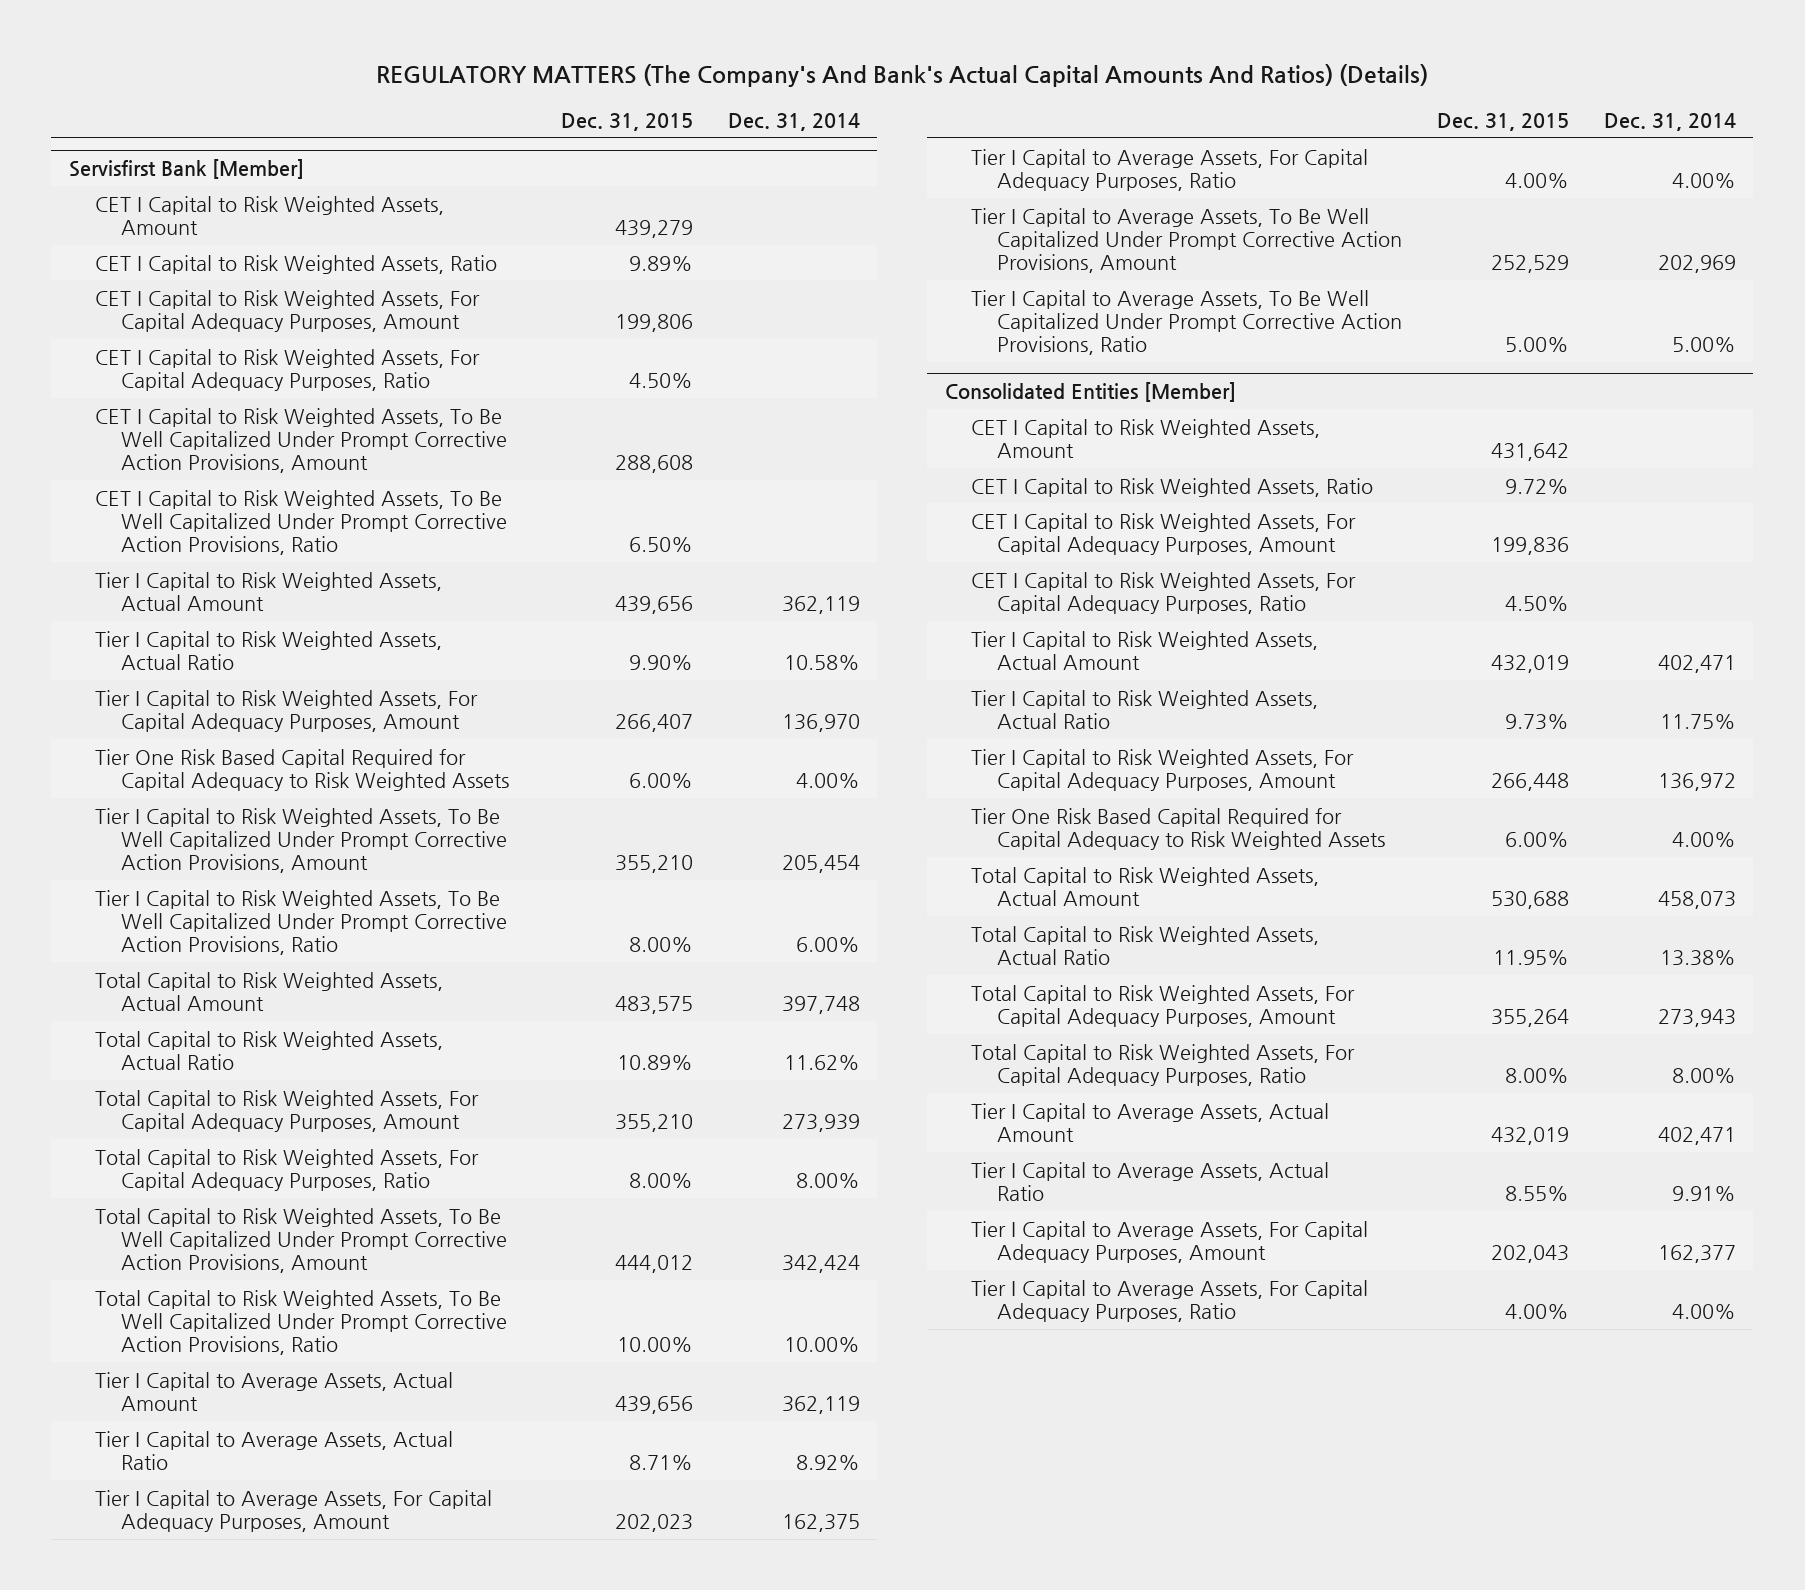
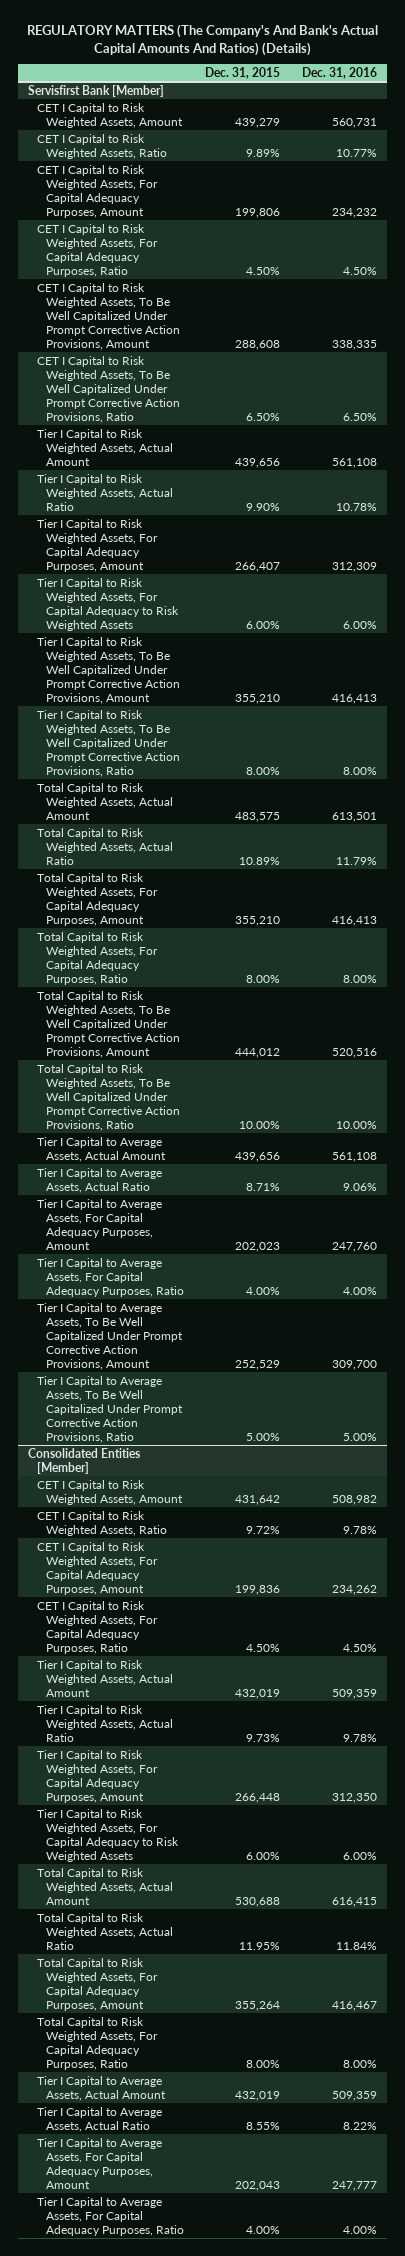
[727,113,860,132] Dec. 31, 2014 -> none
none -> [301,66,377,79] Dec. 31, 2016
[94,748,510,791] Tier One Risk Based Capital Required for Capital Adequacy to Risk Weighted Assets -> [37,577,180,631] Tier I Capital to Risk Weighted Assets, For Capital Adequacy to Risk Weighted Assets
[970,807,1386,850] Tier One Risk Based Capital Required for Capital Adequacy to Risk Weighted Assets -> [37,1808,180,1862] Tier I Capital to Risk Weighted Assets, For Capital Adequacy to Risk Weighted Assets

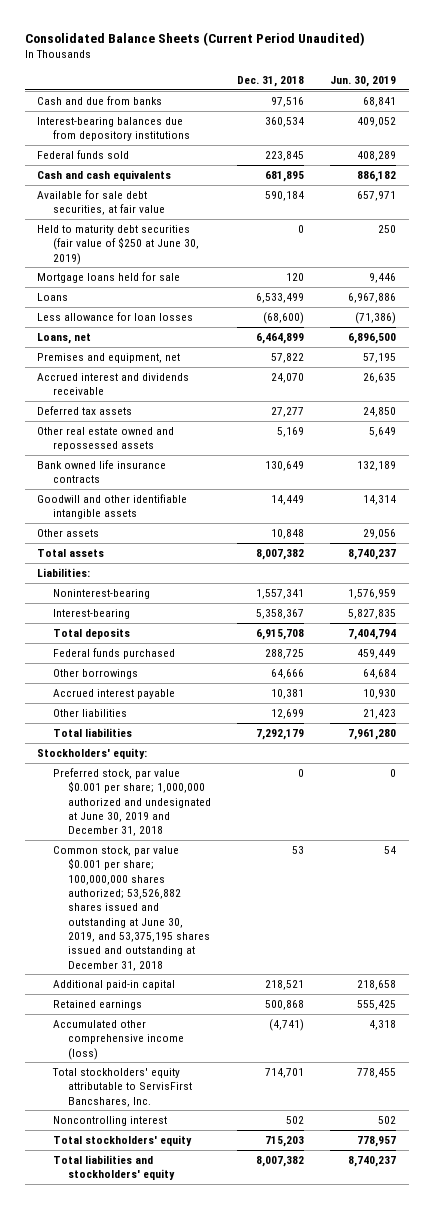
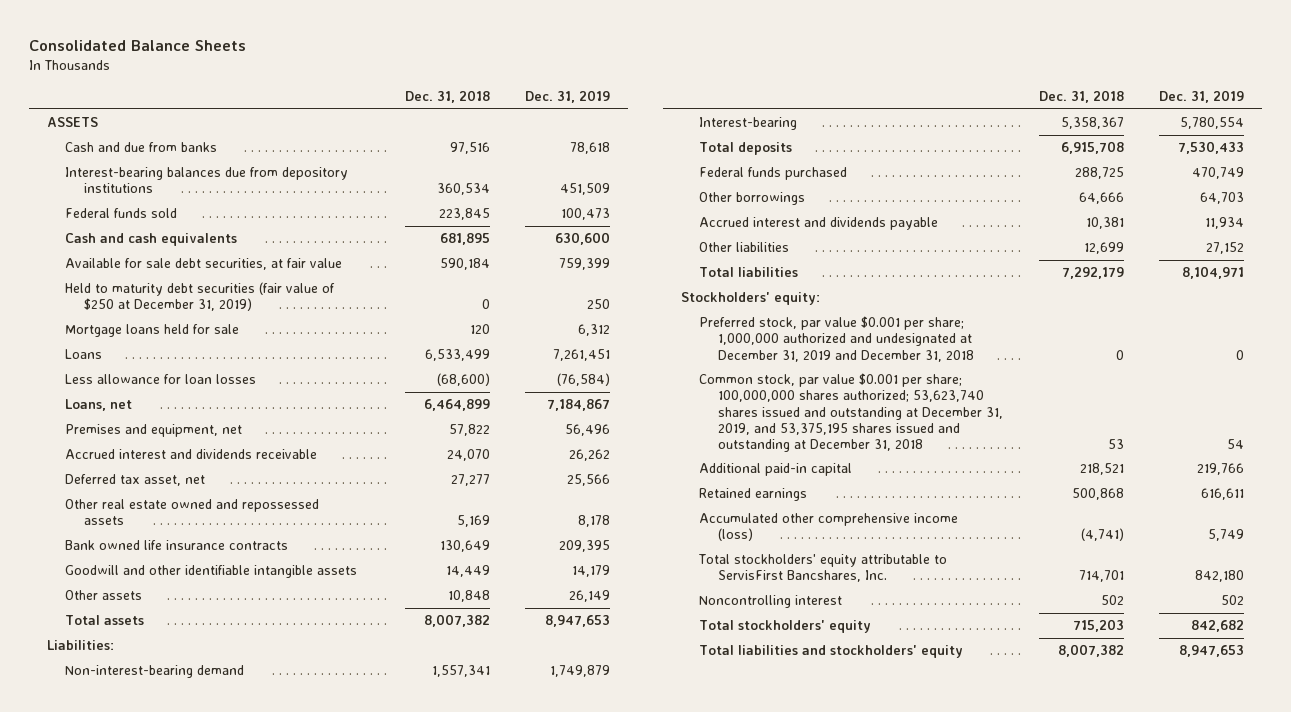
[24,31,365,46] Consolidated Balance Sheets (Current Period Unaudited) -> [28,39,246,51] Consolidated Balance Sheets
[329,75,396,87] Jun. 30, 2019 -> none
none -> [525,89,611,103] Dec. 31, 2019
none -> [46,117,98,128] ASSETS
[37,225,199,265] Held to maturity debt securities (fair value of $250 at June 30, 2019) -> [65,282,336,312] Held to maturity debt securities (fair value of $250 at December 31, 2019)
[37,406,133,416] Deferred tax assets -> [65,474,206,487] Deferred tax asset, net
[52,589,150,600] Noninterest-bearing -> [65,665,245,679] Non-interest-bearing demand
[52,689,175,700] Accrued interest payable -> [699,217,939,231] Accrued interest and dividends payable
[52,768,212,837] Preferred stock, par value $0.001 per share; 1,000,000 authorized and undesignated at June 30, 2019 and December 31, 2018 -> [699,316,975,362] Preferred stock, par value $0.001 per share; 1,000,000 authorized and undesignated at December 31, 2019 and December 31, 2018
[52,846,211,971] Common stock, par value $0.001 per share; 100,000,000 shares authorized; 53,526,882 shares issued and outstanding at June 30, 2019, and 53,375,195 shares issued and outstanding at December 31, 2018 -> [699,373,1004,452] Common stock, par value $0.001 per share; 100,000,000 shares authorized; 53,623,740 shares issued and outstanding at December 31, 2019, and 53,375,195 shares issued and outstanding at December 31, 2018

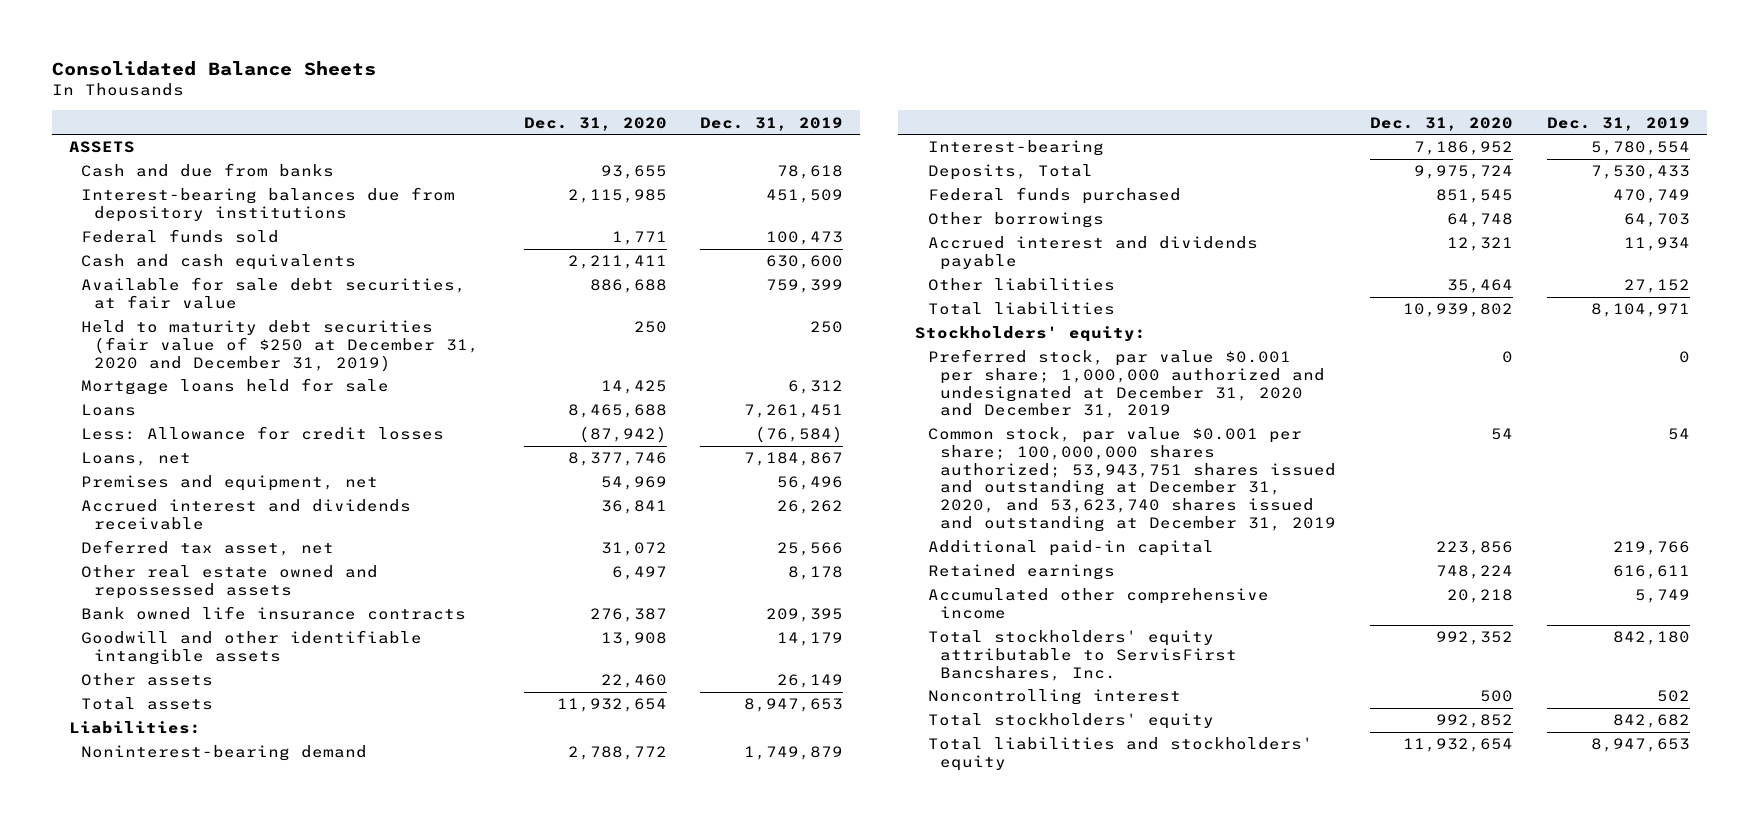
[404,89,490,103] Dec. 31, 2018 -> none
none -> [523,116,667,131] Dec. 31, 2020
[65,282,336,312] Held to maturity debt securities (fair value of $250 at December 31, 2019) -> [81,320,480,372] Held to maturity debt securities (fair value of $250 at December 31, 2020 and December 31, 2019)
[65,374,257,385] Less allowance for loan losses -> [81,426,445,441] Less: Allowance for credit losses
[65,665,245,679] Non-interest-bearing demand -> [81,745,368,762] Noninterest-bearing demand
[699,142,793,156] Total deposits -> [927,164,1093,181] Deposits, Total
[699,316,975,362] Preferred stock, par value $0.001 per share; 1,000,000 authorized and undesignated at December 31, 2019 and December 31, 2018 -> [927,349,1326,419] Preferred stock, par value $0.001 per share; 1,000,000 authorized and undesignated at December 31, 2020 and December 31, 2019
[699,373,1004,452] Common stock, par value $0.001 per share; 100,000,000 shares authorized; 53,623,740 shares issued and outstanding at December 31, 2019, and 53,375,195 shares issued and outstanding at December 31, 2018 -> [927,427,1337,532] Common stock, par value $0.001 per share; 100,000,000 shares authorized; 53,943,751 shares issued and outstanding at December 31, 2020, and 53,623,740 shares issued and outstanding at December 31, 2019
[699,513,959,542] Accumulated other comprehensive income (loss) -> [927,588,1269,619] Accumulated other comprehensive income

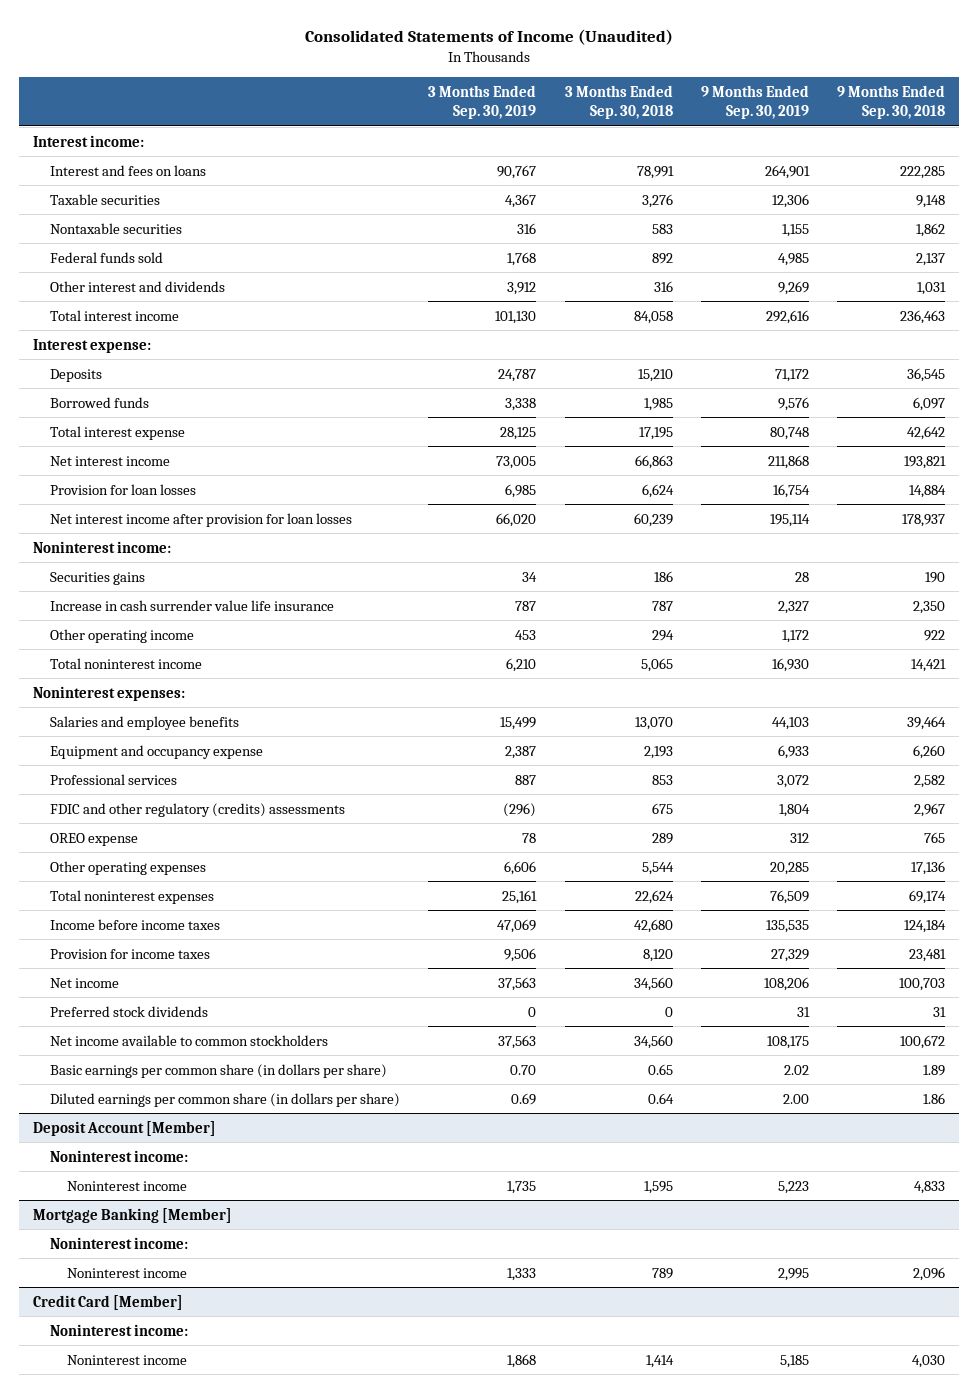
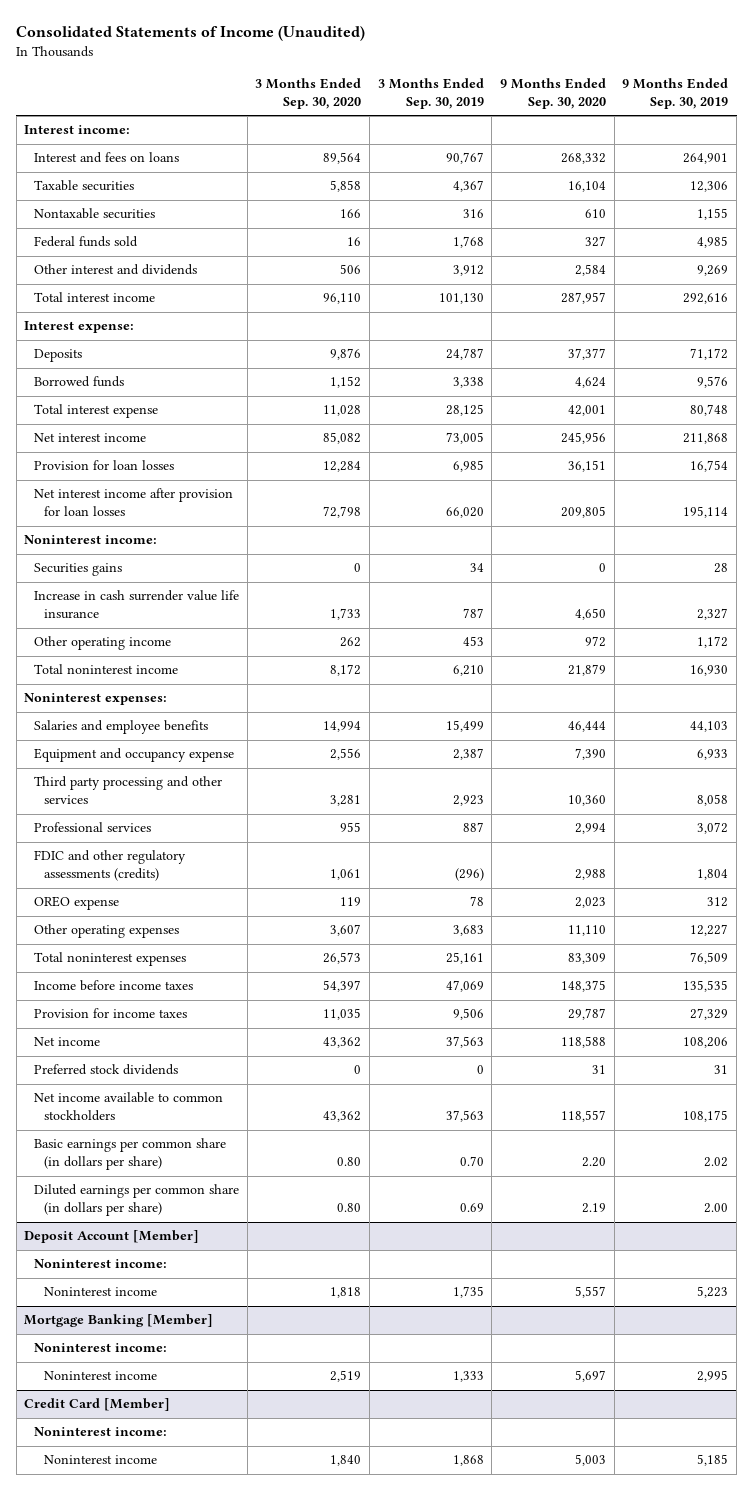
[564,84,673,119] 3 Months Ended Sep. 30, 2018 -> none
[837,84,946,119] 9 Months Ended Sep. 30, 2018 -> none
none -> [255,78,362,109] 3 Months Ended Sep. 30, 2020
none -> [500,78,607,109] 9 Months Ended Sep. 30, 2020
none -> [33,776,222,805] Third party processing and other services
[50,802,346,817] FDIC and other regulatory (credits) assessments -> [33,850,186,882] FDIC and other regulatory assessments (credits)
[504,860,537,875] 6,606 -> [452,925,484,937] 3,683
[770,861,810,875] 20,285 -> [690,924,729,937] 12,227

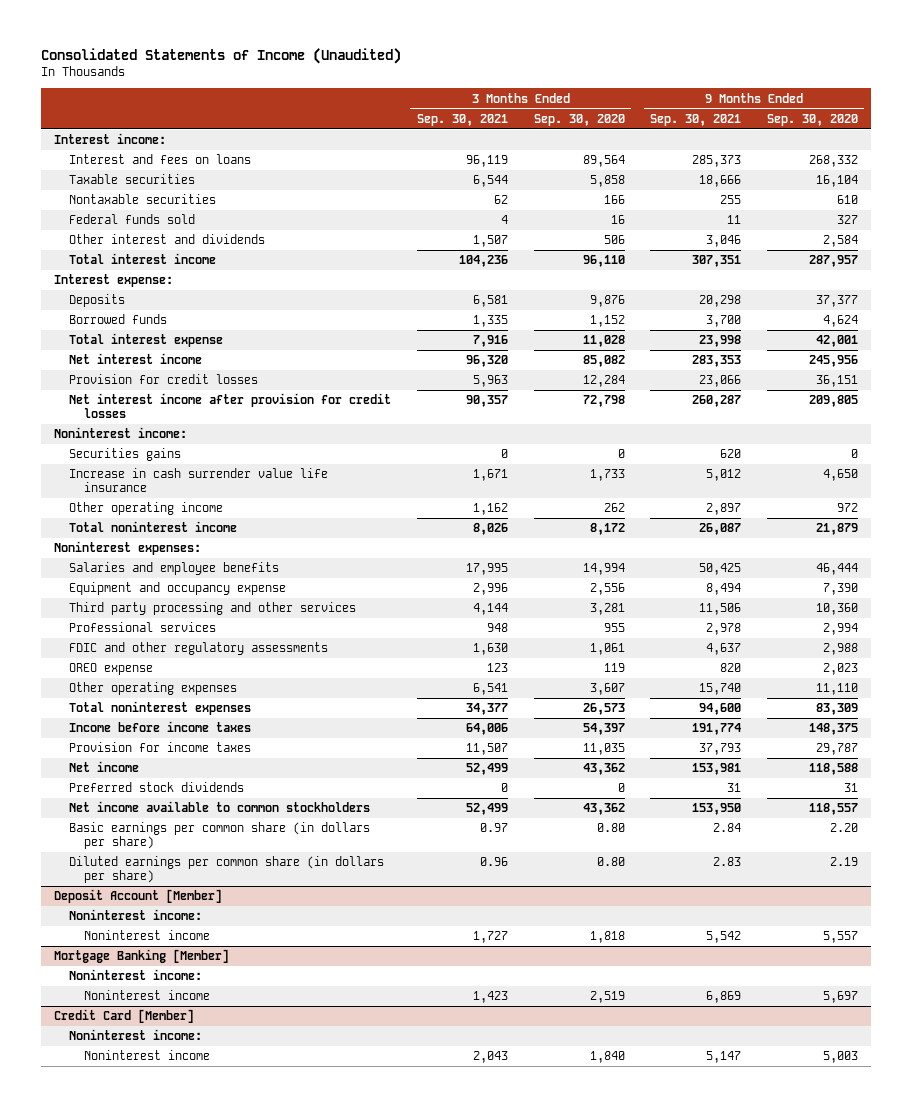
[377,78,484,109] 3 Months Ended Sep. 30, 2019 -> none
[622,78,729,109] 9 Months Ended Sep. 30, 2019 -> none
none -> [416,113,508,126] Sep. 30, 2021
none -> [650,113,742,126] Sep. 30, 2021
[33,460,174,471] Provision for loan losses -> [69,374,259,385] Provision for credit losses
[33,488,233,517] Net interest income after provision for loan losses -> [69,393,392,419] Net interest income after provision for credit losses
[33,850,186,882] FDIC and other regulatory assessments (credits) -> [69,642,329,656] FDIC and other regulatory assessments

